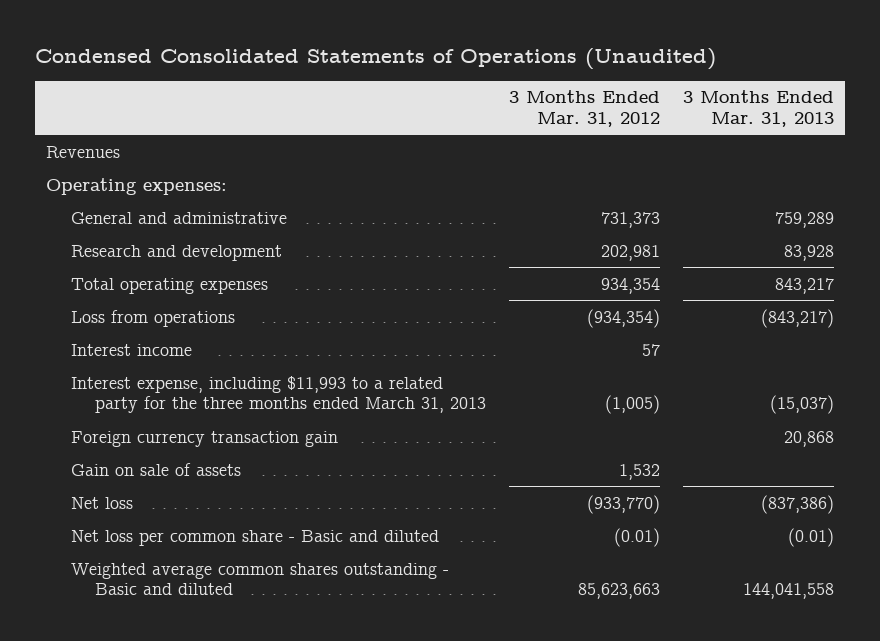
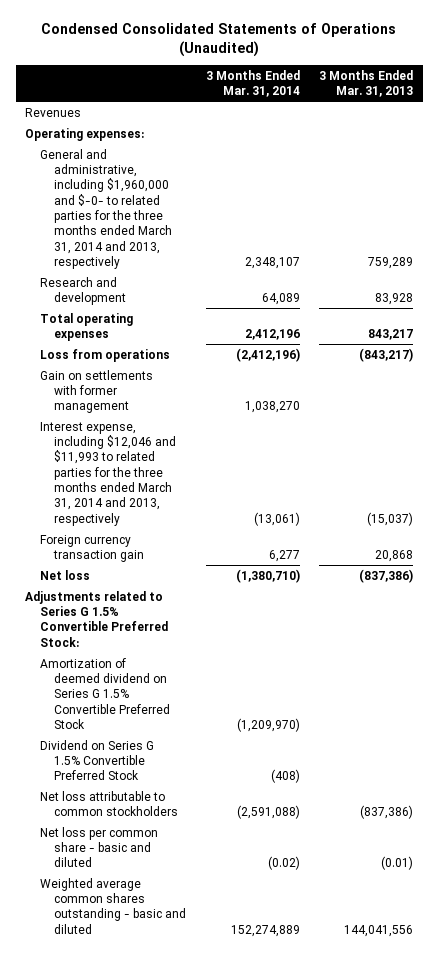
[508,90,660,127] 3 Months Ended Mar. 31, 2012 -> none
none -> [205,69,300,98] 3 Months Ended Mar. 31, 2014
[70,211,287,224] General and administrative -> [39,148,173,269] General and administrative, including $1,960,000 and $-0- to related parties for the three months ended March 31, 2014 and 2013, respectively
[70,343,192,356] Interest income -> none
none -> [39,369,153,414] Gain on settlements with former management
[70,375,486,414] Interest expense, including $11,993 to a related party for the three months ended March 31, 2013 -> [39,421,177,526] Interest expense, including $12,046 and $11,993 to related parties for the three months ended March 31, 2014 and 2013, respectively
[70,462,241,476] Gain on sale of assets -> none
none -> [25,590,168,647] Adjustments related to Series G 1.5% Convertible Preferred Stock:
none -> [39,657,171,729] Amortization of deemed dividend on Series G 1.5% Convertible Preferred Stock
none -> [39,739,154,781] Dividend on Series G 1.5% Convertible Preferred Stock
none -> [39,790,179,817] Net loss attributable to common stockholders
[70,529,439,546] Net loss per common share - Basic and diluted -> [39,826,158,868] Net loss per common share - basic and diluted
[70,562,449,596] Weighted average common shares outstanding - Basic and diluted -> [39,877,187,934] Weighted average common shares outstanding - basic and diluted
[742,583,834,600] 144,041,558 -> [344,924,414,937] 144,041,556

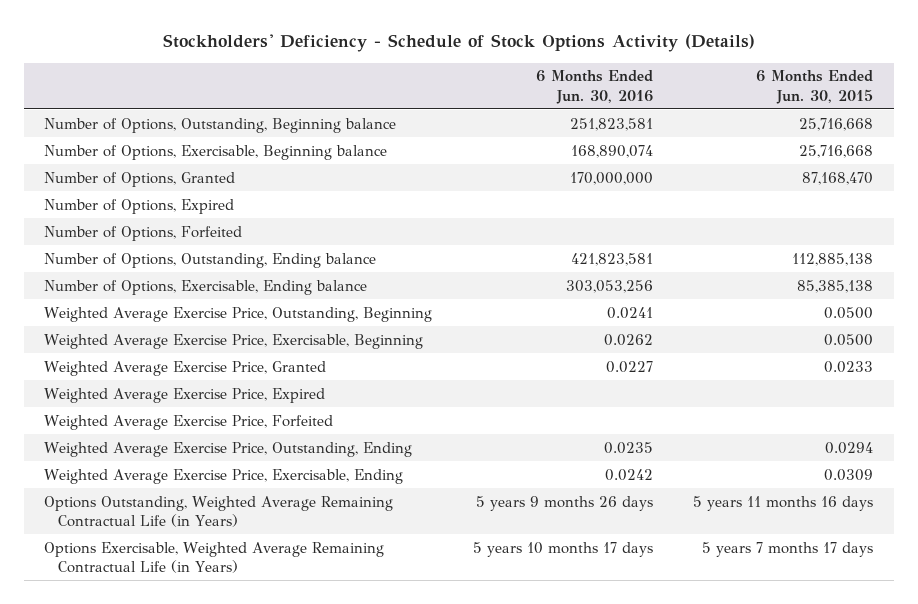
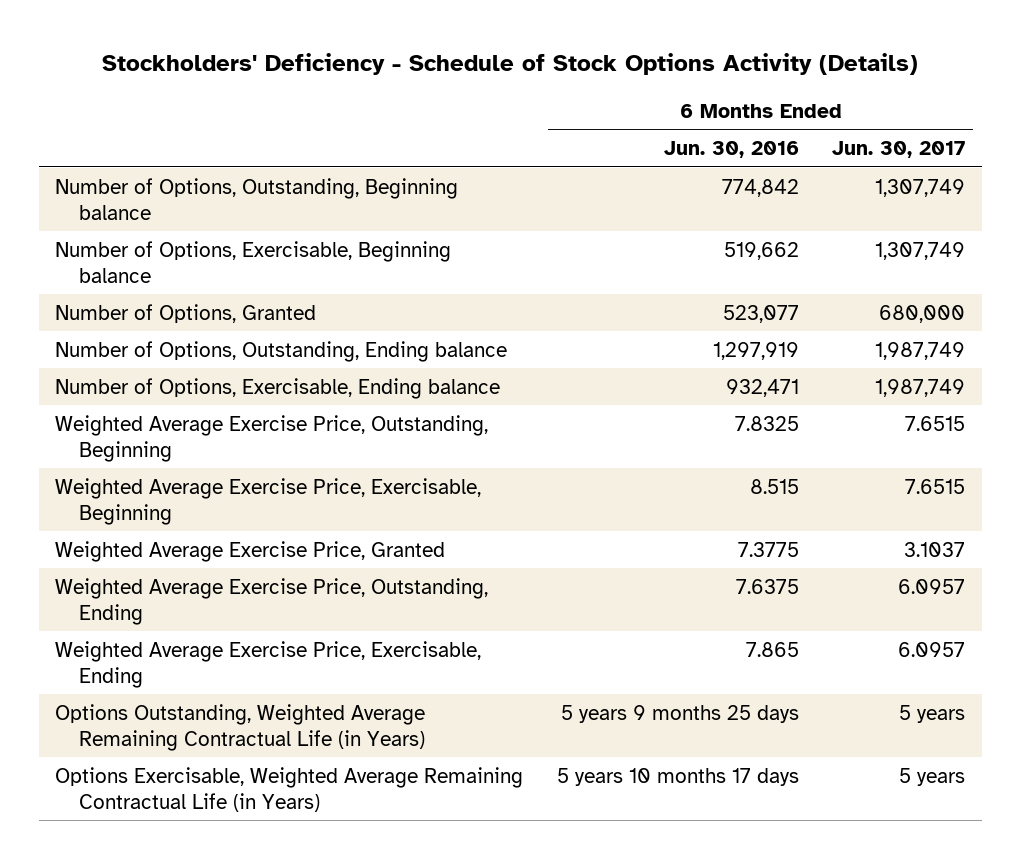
[756,70,874,104] 6 Months Ended Jun. 30, 2015 -> none
none -> [831,141,965,159] Jun. 30, 2017
[44,198,235,214] Number of Options, Expired -> none
[44,225,243,241] Number of Options, Forfeited -> none
[44,387,326,403] Weighted Average Exercise Price, Expired -> none
[44,414,334,430] Weighted Average Exercise Price, Forfeited -> none
[569,117,653,131] 251,823,581 -> [721,178,799,197] 774,842
[570,144,653,158] 168,890,074 -> [723,241,799,260] 519,662
[569,171,653,185] 170,000,000 -> [722,304,799,323] 523,077
[570,252,653,266] 421,823,581 -> [712,341,799,360] 1,297,919
[565,279,653,293] 303,053,256 -> [725,378,799,397] 932,471
[606,306,653,319] 0.0241 -> [734,415,799,431] 7.8325
[603,333,653,346] 0.0262 -> [749,478,799,494] 8.515
[605,360,653,373] 0.0227 -> [737,541,799,557] 7.3775
[603,441,653,454] 0.0235 -> [735,578,799,594] 7.6375
[604,468,653,481] 0.0242 -> [745,641,799,657] 7.865
[475,495,653,511] 5 years 9 months 26 days -> [560,704,799,723] 5 years 9 months 25 days

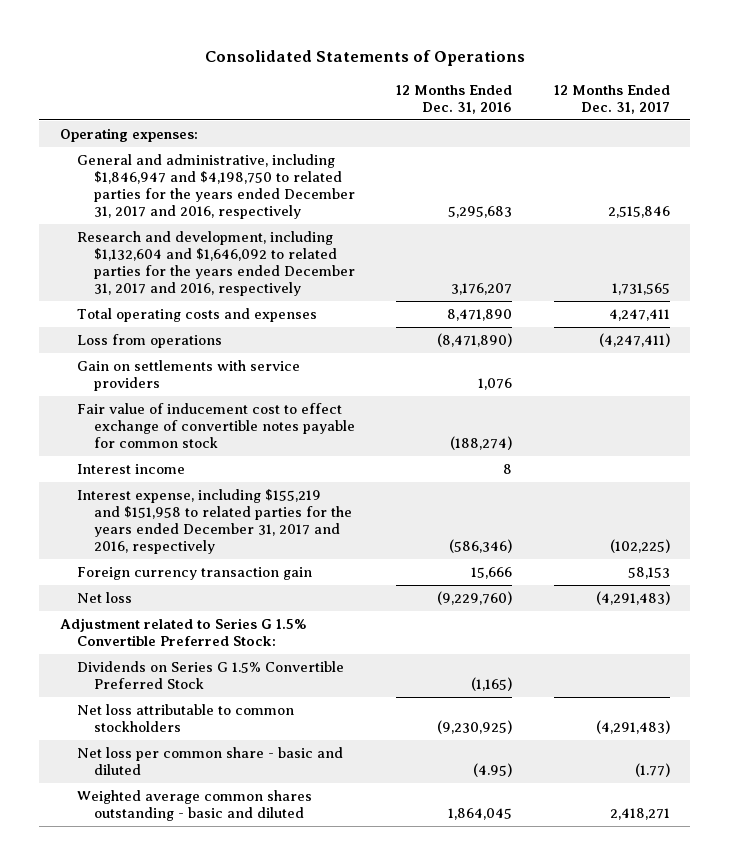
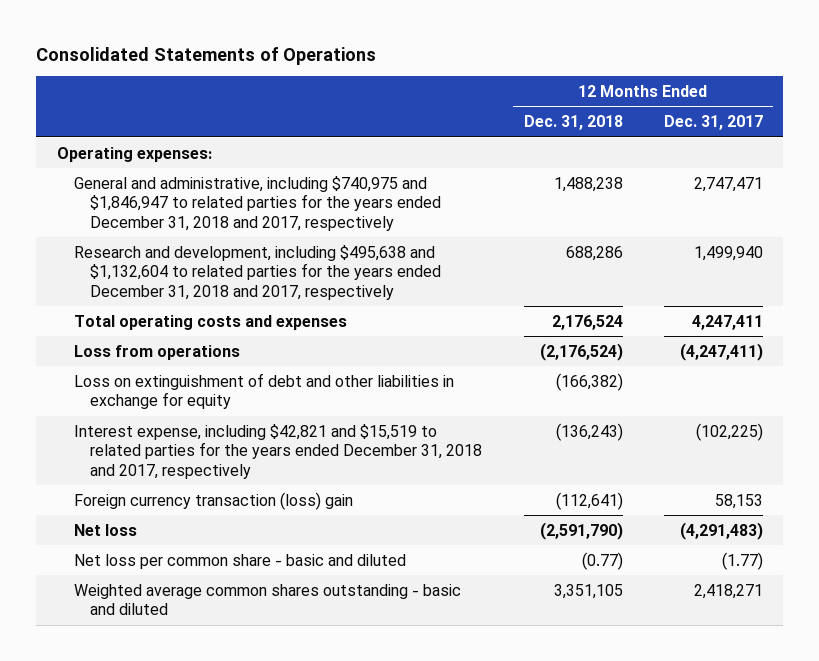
[396,84,513,114] 12 Months Ended Dec. 31, 2016 -> none
none -> [523,115,623,131] Dec. 31, 2018
[77,154,356,220] General and administrative, including $1,846,947 and $4,198,750 to related parties for the years ended December 31, 2017 and 2016, respectively -> [73,175,442,231] General and administrative, including $740,975 and $1,846,947 to related parties for the years ended December 31, 2018 and 2017, respectively
[607,206,670,219] 2,515,846 -> [693,176,763,192] 2,747,471
[77,231,356,297] Research and development, including $1,132,604 and $1,646,092 to related parties for the years ended December 31, 2017 and 2016, respectively -> [73,244,442,300] Research and development, including $495,638 and $1,132,604 to related parties for the years ended December 31, 2018 and 2017, respectively
[611,283,670,296] 1,731,565 -> [693,245,763,261] 1,499,940
[77,360,301,392] Gain on settlements with service providers -> none
[77,403,356,449] Fair value of inducement cost to effect exchange of convertible notes payable for common stock -> none
[77,464,186,475] Interest income -> none
none -> [73,372,454,410] Loss on extinguishment of debt and other liabilities in exchange for equity
[77,489,353,555] Interest expense, including $155,219 and $151,958 to related parties for the years ended December 31, 2017 and 2016, respectively -> [73,423,483,479] Interest expense, including $42,821 and $15,519 to related parties for the years ended December 31, 2018 and 2017, respectively
[77,567,313,581] Foreign currency transaction gain -> [73,491,353,510] Foreign currency transaction (loss) gain
[60,618,308,647] Adjustment related to Series G 1.5% Convertible Preferred Stock: -> none
[77,661,345,690] Dividends on Series G 1.5% Convertible Preferred Stock -> none
[77,704,295,733] Net loss attributable to common stockholders -> none

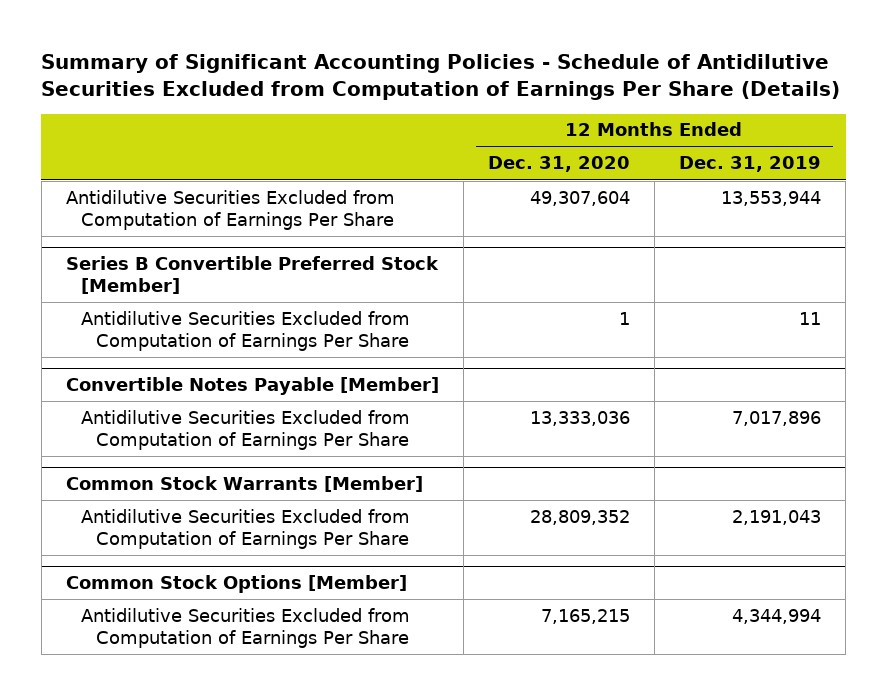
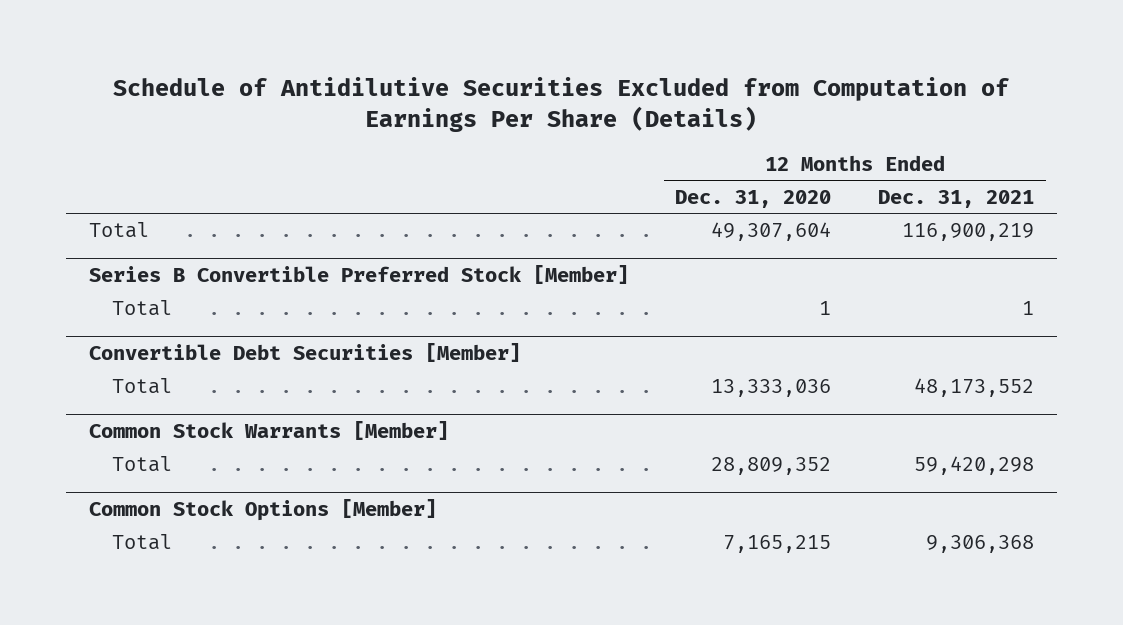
[41,53,841,100] Summary of Significant Accounting Policies - Schedule of Antidilutive Securities Excluded from Computation of Earnings Per Share (Details) -> [113,77,1010,133] Schedule of Antidilutive Securities Excluded from Computation of Earnings Per Share (Details)
[679,156,822,173] Dec. 31, 2019 -> none
none -> [878,189,1035,208] Dec. 31, 2021
[65,189,395,231] Antidilutive Securities Excluded from Computation of Earnings Per Share -> [88,222,149,239] Total
[80,310,410,352] Antidilutive Securities Excluded from Computation of Earnings Per Share -> [111,300,172,317] Total
[65,377,439,396] Convertible Notes Payable [Member] -> [88,342,521,362] Convertible Debt Securities [Member]
[80,409,410,451] Antidilutive Securities Excluded from Computation of Earnings Per Share -> [111,378,172,395] Total
[80,508,410,550] Antidilutive Securities Excluded from Computation of Earnings Per Share -> [111,456,172,473] Total
[80,607,410,649] Antidilutive Securities Excluded from Computation of Earnings Per Share -> [111,534,172,551] Total

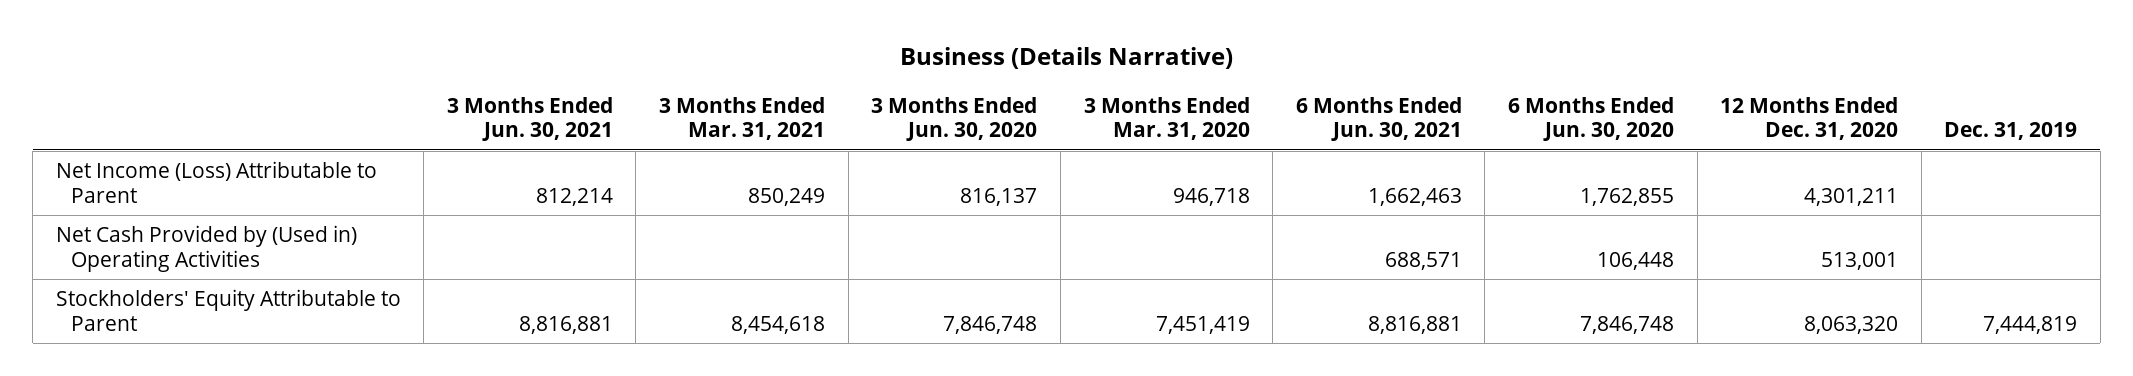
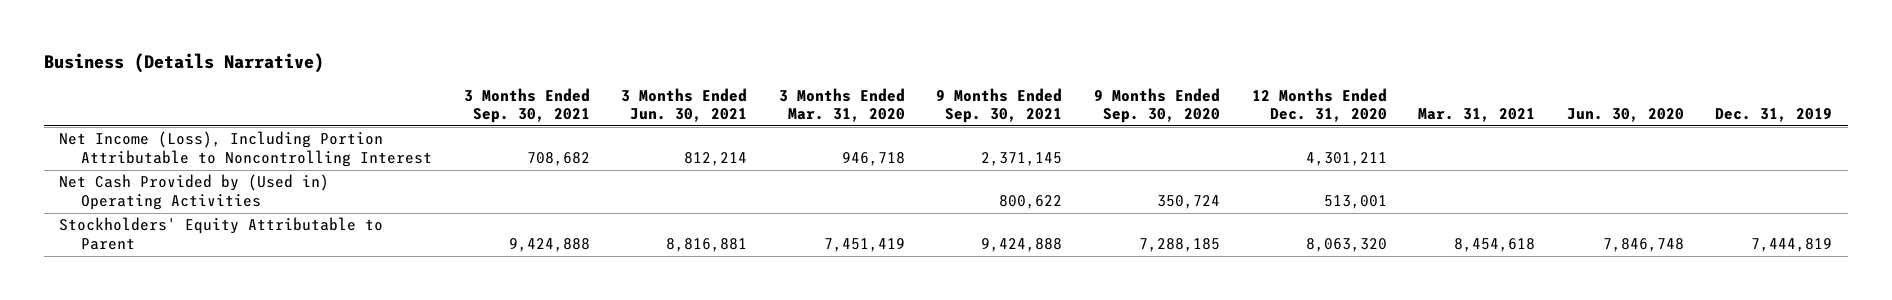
[659,96,826,141] 3 Months Ended Mar. 31, 2021 -> none
[871,96,1038,142] 3 Months Ended Jun. 30, 2020 -> none
[1295,96,1462,142] 6 Months Ended Jun. 30, 2021 -> none
[1507,96,1674,142] 6 Months Ended Jun. 30, 2020 -> none
none -> [463,87,590,124] 3 Months Ended Sep. 30, 2021
none -> [936,87,1063,124] 9 Months Ended Sep. 30, 2021
none -> [1093,87,1220,124] 9 Months Ended Sep. 30, 2020
none -> [1418,108,1536,123] Mar. 31, 2021
none -> [1566,108,1684,123] Jun. 30, 2020
[55,161,377,203] Net Income (Loss) Attributable to Parent -> [59,131,432,168] Net Income (Loss), Including Portion Attributable to Noncontrolling Interest

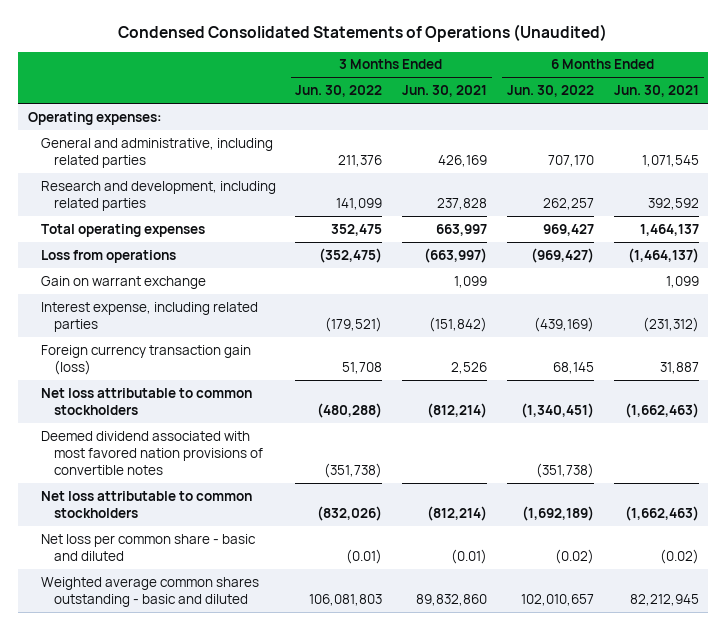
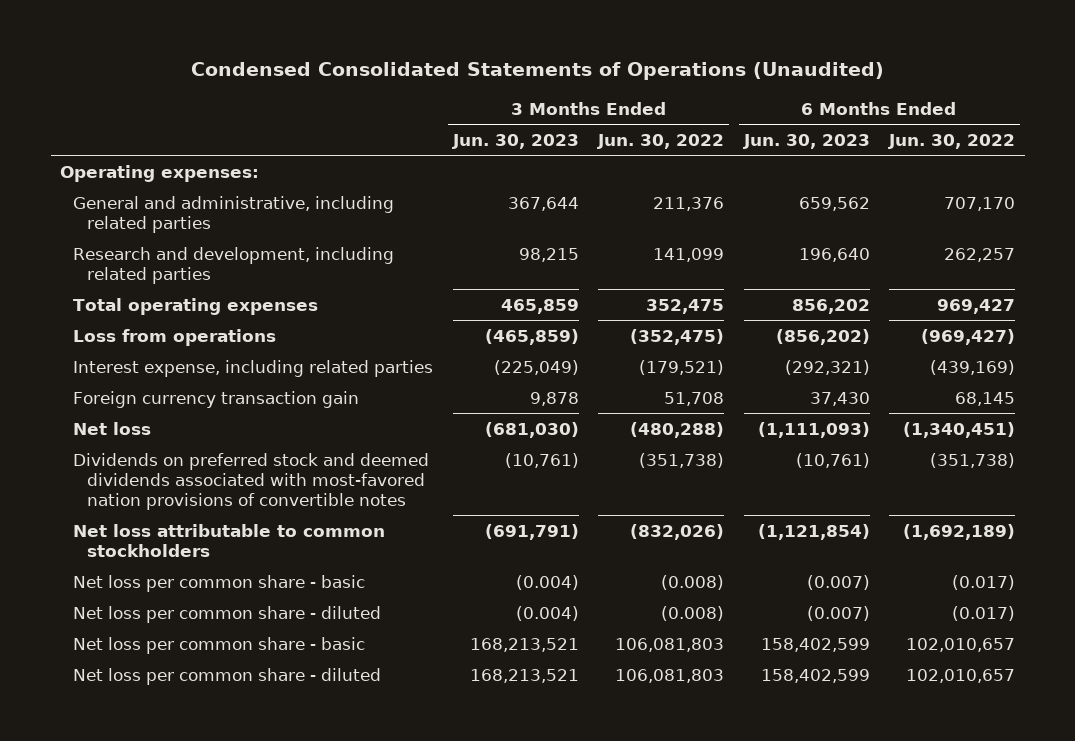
[402,85,488,98] Jun. 30, 2021 -> none
[613,85,699,98] Jun. 30, 2021 -> none
none -> [451,133,579,149] Jun. 30, 2023
none -> [742,133,870,149] Jun. 30, 2023
[40,275,206,289] Gain on warrant exchange -> none
[40,344,251,375] Foreign currency transaction gain (loss) -> [73,390,360,408] Foreign currency transaction gain
[40,387,252,415] Net loss attributable to common stockholders -> [73,421,152,435] Net loss
[40,430,263,475] Deemed dividend associated with most favored nation provisions of convertible notes -> [73,452,430,510] Dividends on preferred stock and deemed dividends associated with most-favored nation provisions of convertible notes
[40,533,256,561] Net loss per common share - basic and diluted -> [73,574,366,592] Net loss per common share - basic
[346,548,383,564] (0.01) -> [661,574,725,590] (0.008)
[554,548,594,564] (0.02) -> [952,574,1016,590] (0.017)
none -> [73,605,382,623] Net loss per common share - diluted
[40,576,259,607] Weighted average common shares outstanding - basic and diluted -> [73,636,366,654] Net loss per common share - basic
none -> [73,667,382,685] Net loss per common share - diluted

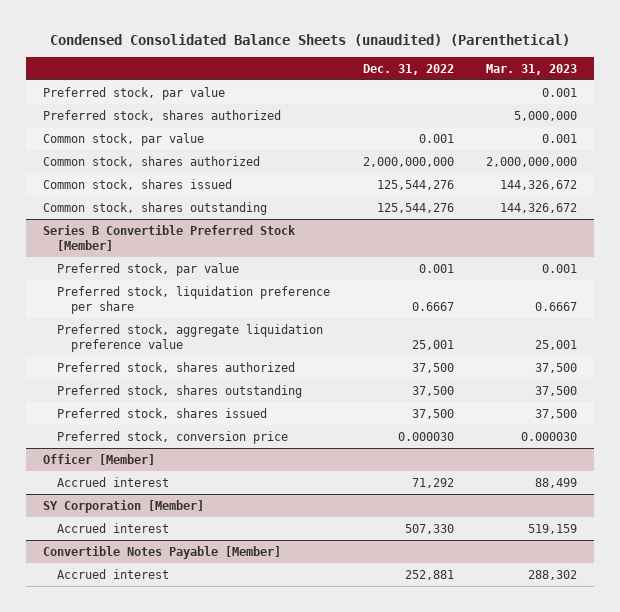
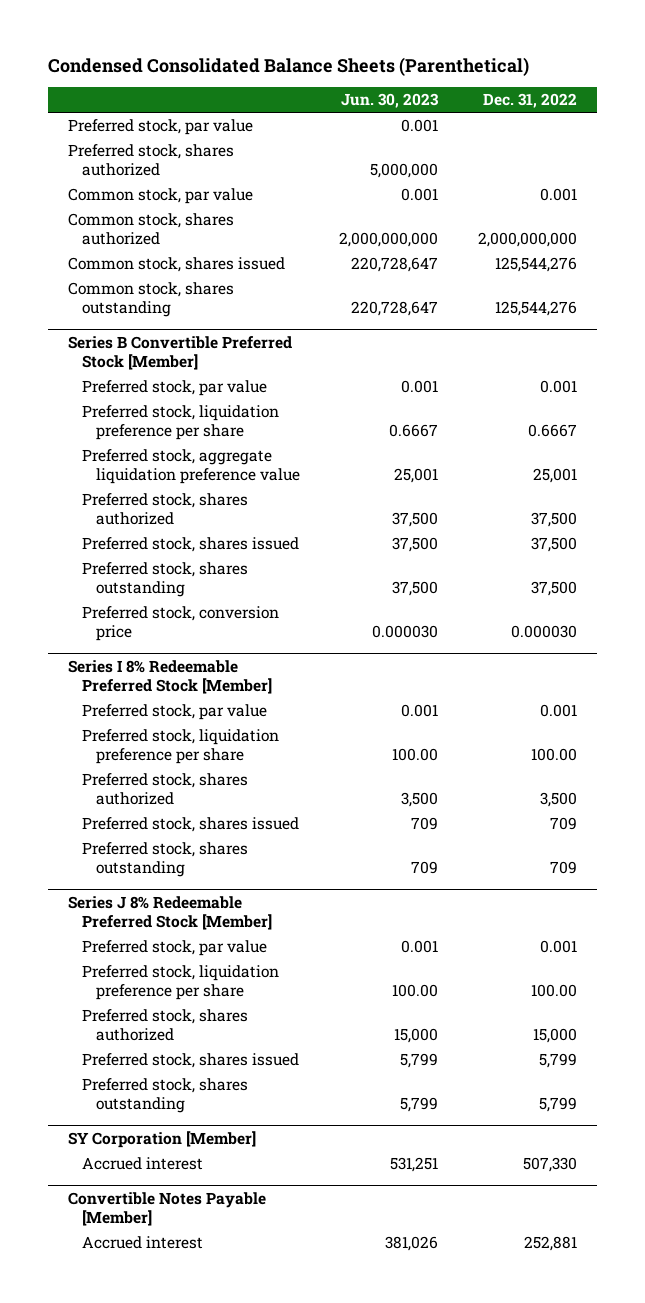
[50,33,571,46] Condensed Consolidated Balance Sheets (unaudited) (Parenthetical) -> [47,56,529,76] Condensed Consolidated Balance Sheets (Parenthetical)
[486,63,578,75] Mar. 31, 2023 -> none
none -> [341,93,440,109] Jun. 30, 2023
[56,385,302,399] Preferred stock, shares outstanding -> [81,562,248,598] Preferred stock, shares outstanding
[42,454,155,466] Officer [Member] -> none
[56,477,169,488] Accrued interest -> none
none -> [67,659,272,695] Series I 8% Redeemable Preferred Stock [Member]
none -> [81,704,267,721] Preferred stock, par value
none -> [81,729,279,765] Preferred stock, liquidation preference per share
none -> [81,773,248,806] Preferred stock, shares authorized
none -> [81,817,299,833] Preferred stock, shares issued
none -> [81,842,248,878] Preferred stock, shares outstanding
none -> [67,895,272,931] Series J 8% Redeemable Preferred Stock [Member]
none -> [81,940,267,957] Preferred stock, par value
none -> [81,965,279,1001] Preferred stock, liquidation preference per share
none -> [81,1009,248,1042] Preferred stock, shares authorized
none -> [81,1053,299,1069] Preferred stock, shares issued
none -> [81,1078,248,1114] Preferred stock, shares outstanding

